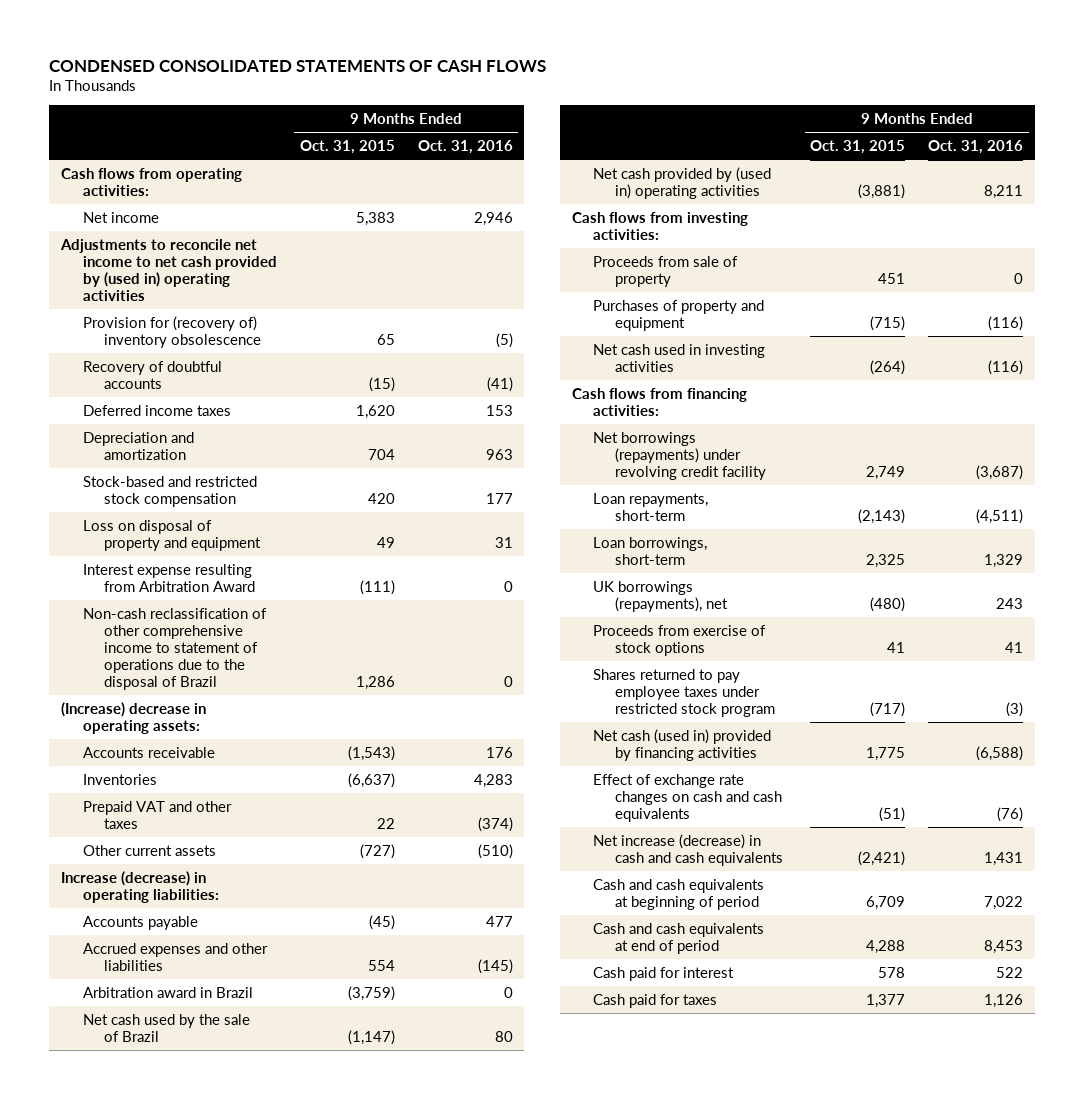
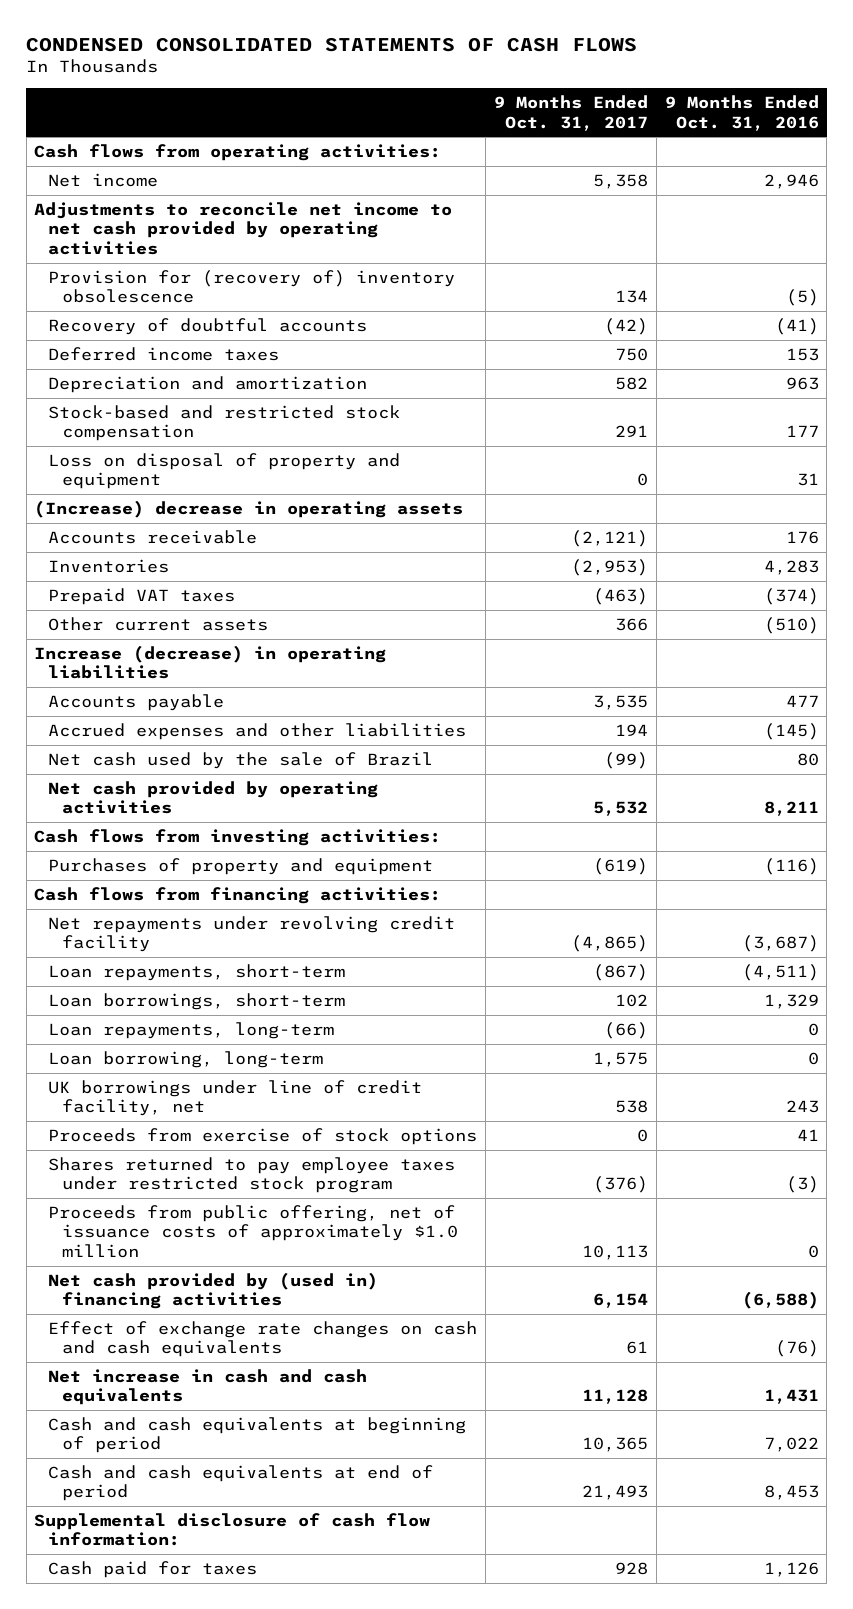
[299,139,395,154] Oct. 31, 2015 -> none
none -> [493,95,648,131] 9 Months Ended Oct. 31, 2017
[59,238,277,302] Adjustments to reconcile net income to net cash provided by (used in) operating activities -> [34,201,453,256] Adjustments to reconcile net income to net cash provided by operating activities
[82,563,256,592] Interest expense resulting from Arbitration Award -> none
[82,607,267,691] Non-cash reclassification of other comprehensive income to statement of operations due to the disposal of Brazil -> none
[60,701,206,734] (Increase) decrease in operating assets: -> [34,499,464,518] (Increase) decrease in operating assets
[82,800,232,829] Prepaid VAT and other taxes -> [48,587,236,605] Prepaid VAT taxes
[60,870,219,903] Increase (decrease) in operating liabilities: -> [34,644,387,680] Increase (decrease) in operating liabilities
[82,986,253,998] Arbitration award in Brazil -> none
[593,166,772,199] Net cash provided by (used in) operating activities -> [48,780,379,815] Net cash provided by operating activities
[593,255,739,287] Proceeds from sale of property -> none
[593,343,766,372] Net cash used in investing activities -> none
[593,431,767,480] Net borrowings (repayments) under revolving credit facility -> [48,915,456,953] Net repayments under revolving credit facility
none -> [48,1021,335,1039] Loan repayments, long-term
none -> [48,1050,324,1068] Loan borrowing, long-term
[593,580,729,612] UK borrowings (repayments), net -> [48,1079,423,1117] UK borrowings under line of credit facility, net
none -> [48,1204,458,1259] Proceeds from public offering, net of issuance costs of approximately $1.0 million
[593,728,772,761] Net cash (used in) provided by financing activities -> [48,1271,379,1310] Net cash provided by (used in) financing activities
[593,833,784,866] Net increase (decrease) in cash and cash equivalents -> [48,1368,368,1406] Net increase in cash and cash equivalents
[593,966,735,981] Cash paid for interest -> none
none -> [34,1512,431,1547] Supplemental disclosure of cash flow information:

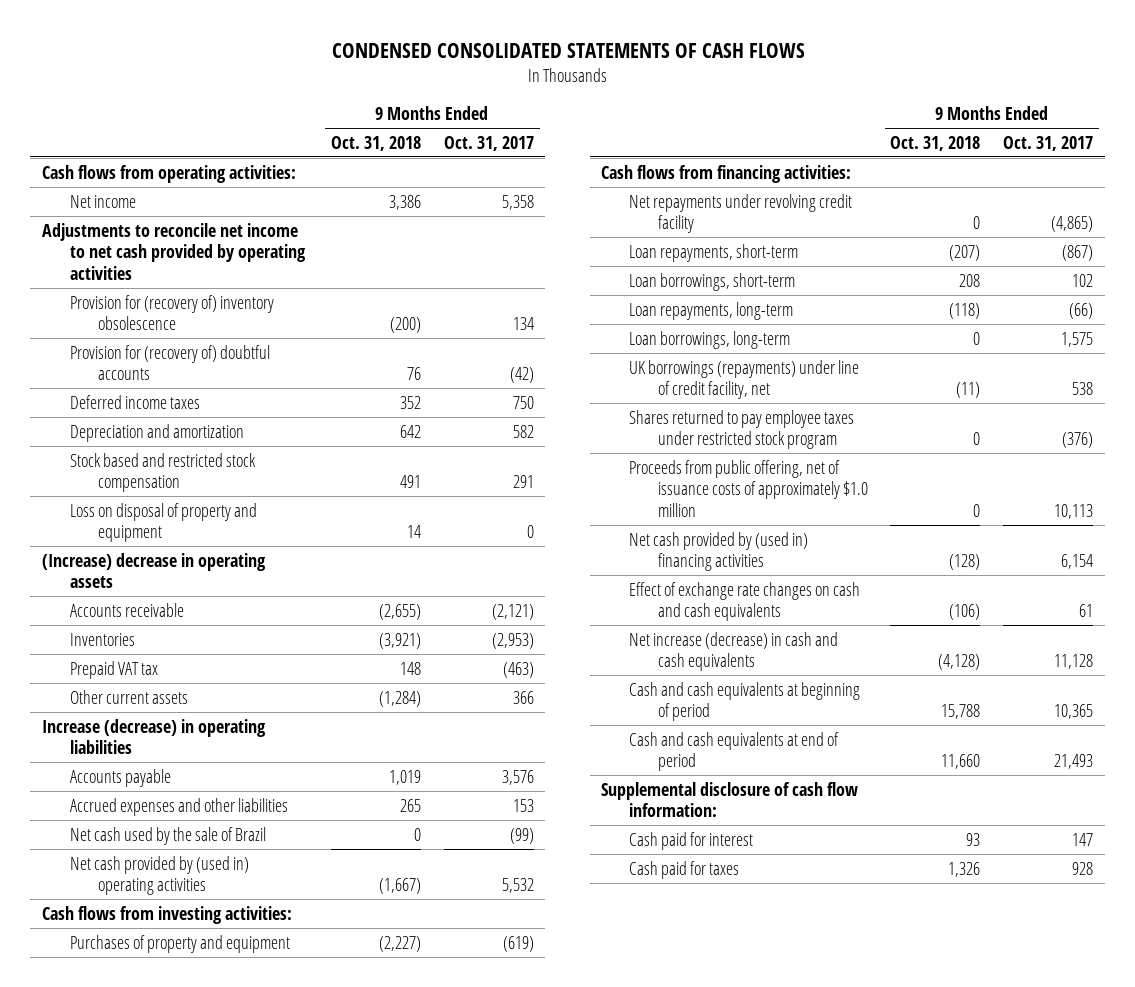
[664,95,819,131] 9 Months Ended Oct. 31, 2016 -> none
none -> [331,135,422,151] Oct. 31, 2018
[48,317,368,335] Recovery of doubtful accounts -> [69,344,270,381] Provision for (recovery of) doubtful accounts
[48,404,401,442] Stock-based and restricted stock compensation -> [69,452,256,493] Stock based and restricted stock compensation
[48,587,236,605] Prepaid VAT taxes -> [69,660,158,679] Prepaid VAT tax
[592,694,648,710] 3,535 -> [501,769,534,785] 3,576
[614,723,648,736] 194 -> [512,798,534,812] 153
[48,780,379,815] Net cash provided by operating activities -> [69,855,249,896] Net cash provided by (used in) operating activities
[48,1127,478,1145] Proceeds from exercise of stock options -> none
[48,1050,324,1068] Loan borrowing, long-term -> [629,330,791,349] Loan borrowings, long-term
[48,1079,423,1117] UK borrowings under line of credit facility, net -> [629,359,860,400] UK borrowings (repayments) under line of credit facility, net
[48,1368,368,1406] Net increase in cash and cash equivalents -> [629,631,839,672] Net increase (decrease) in cash and cash equivalents
none -> [629,831,754,850] Cash paid for interest

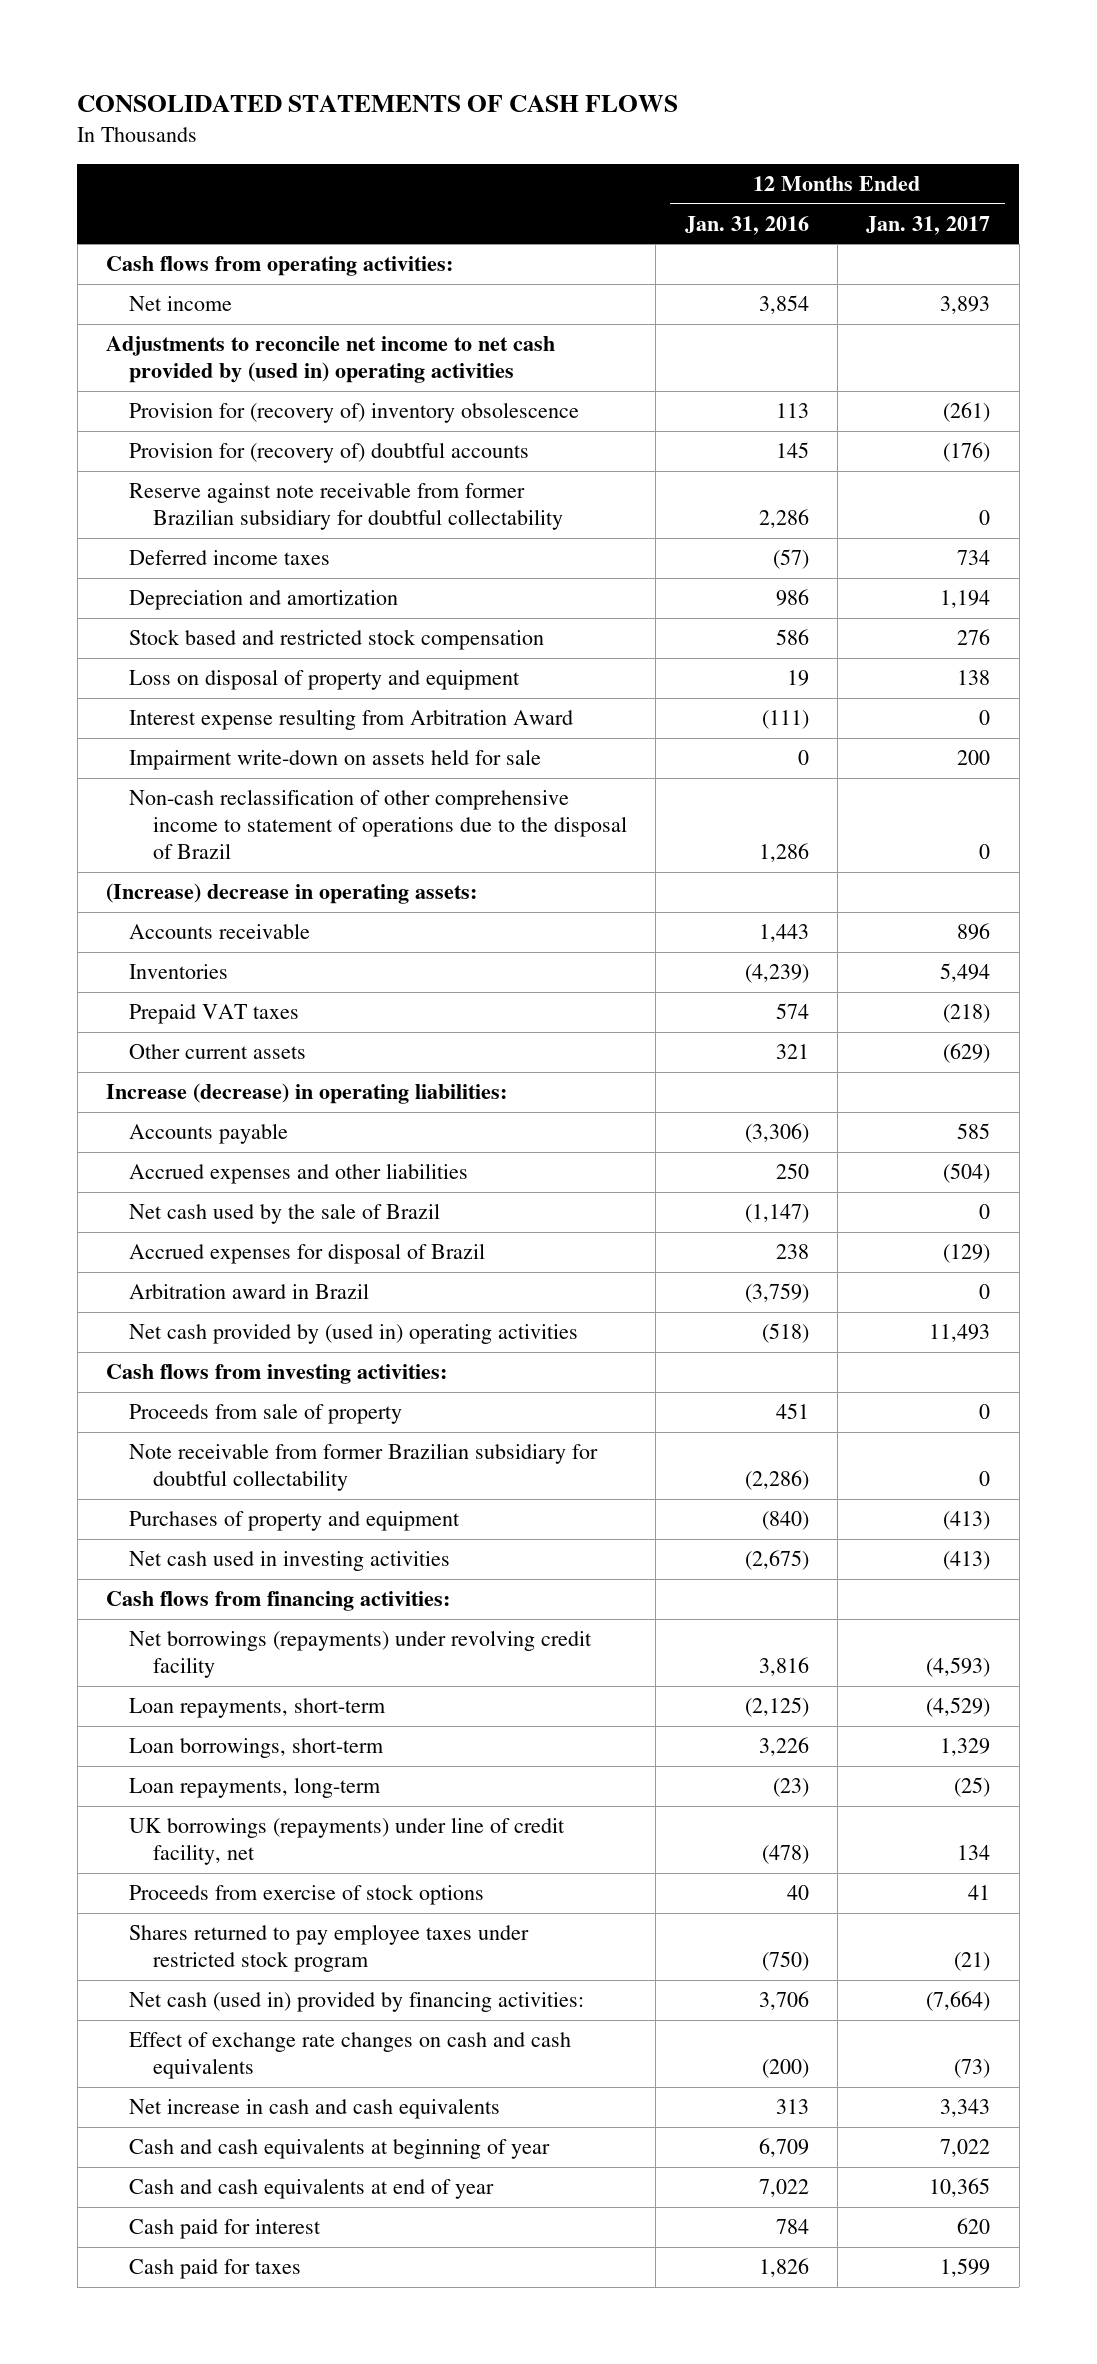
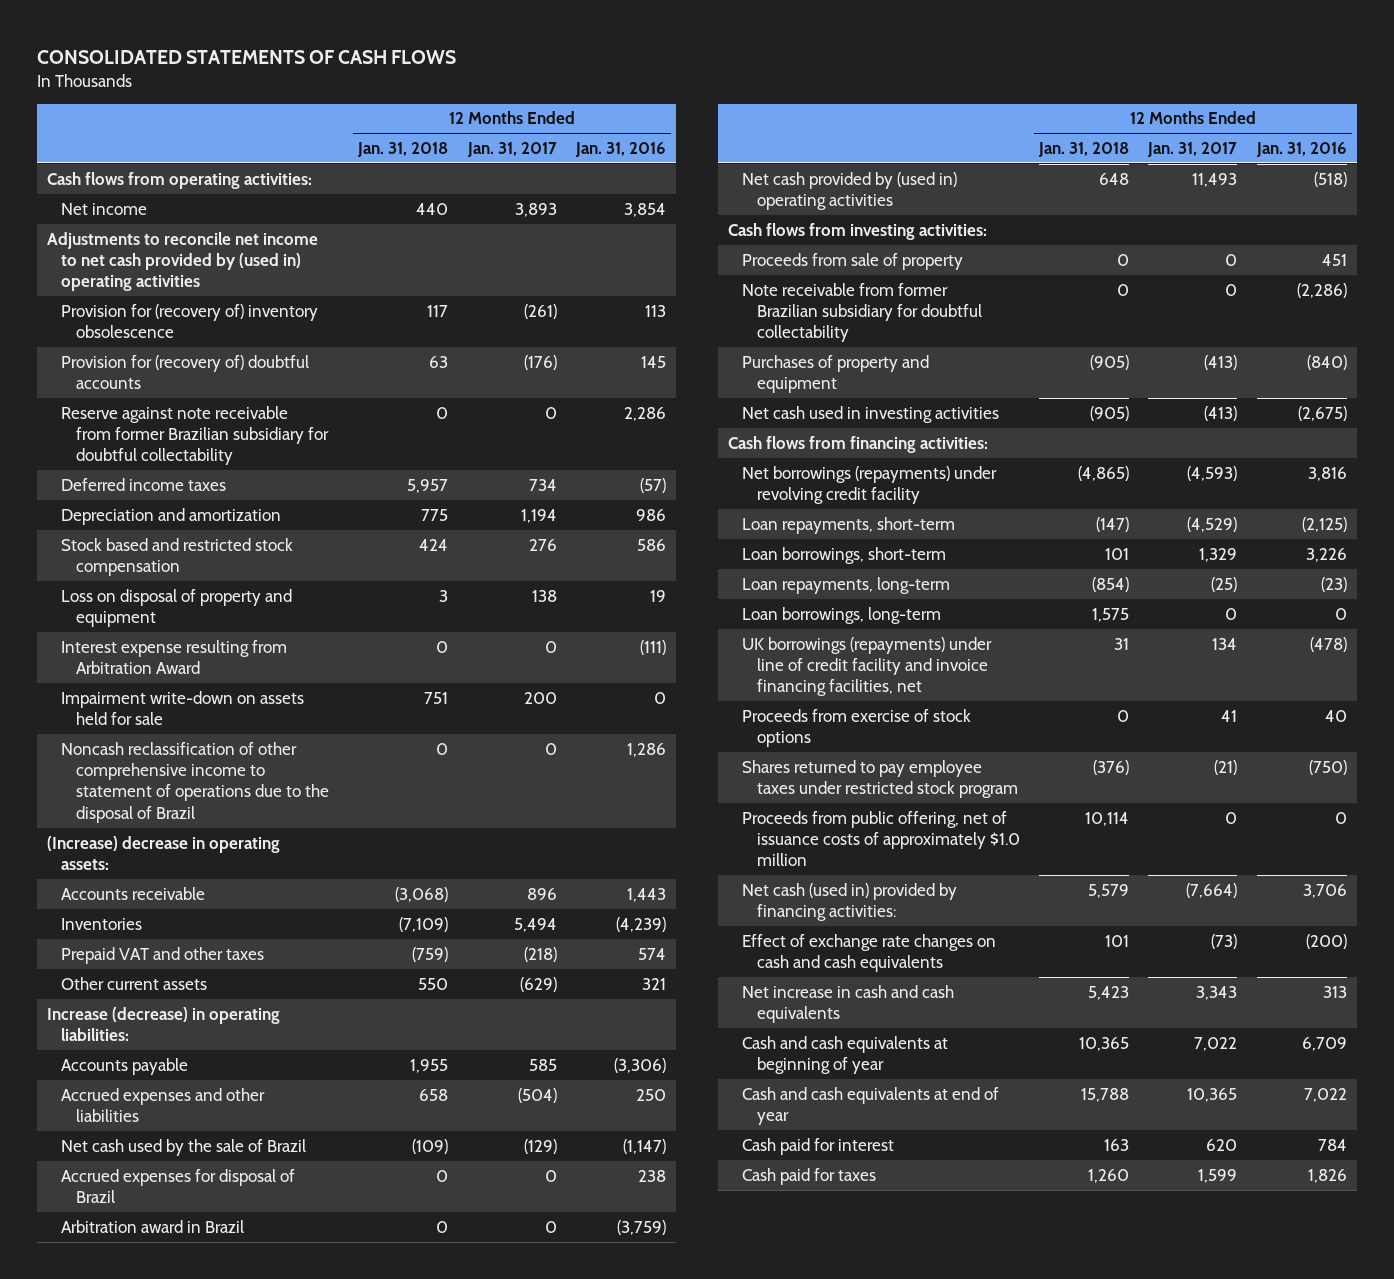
none -> [357,142,449,158] Jan. 31, 2018
[129,789,627,860] Non-cash reclassification of other comprehensive income to statement of operations due to the disposal of Brazil -> [61,741,329,823] Noncash reclassification of other comprehensive income to statement of operations due to the disposal of Brazil
[129,1004,300,1025] Prepaid VAT taxes -> [61,946,265,964] Prepaid VAT and other taxes
[979,1204,991,1220] 0 -> [523,1138,557,1154] (129)
[943,1244,991,1264] (129) -> [544,1169,557,1182] 0
none -> [742,606,942,624] Loan borrowings, long-term
[129,1817,566,1866] UK borrowings (repayments) under line of credit facility, net -> [742,636,993,697] UK borrowings (repayments) under line of credit facility and invoice financing facilities, net
none -> [742,810,1020,867] Proceeds from public offering, net of issuance costs of approximately $1.0 million

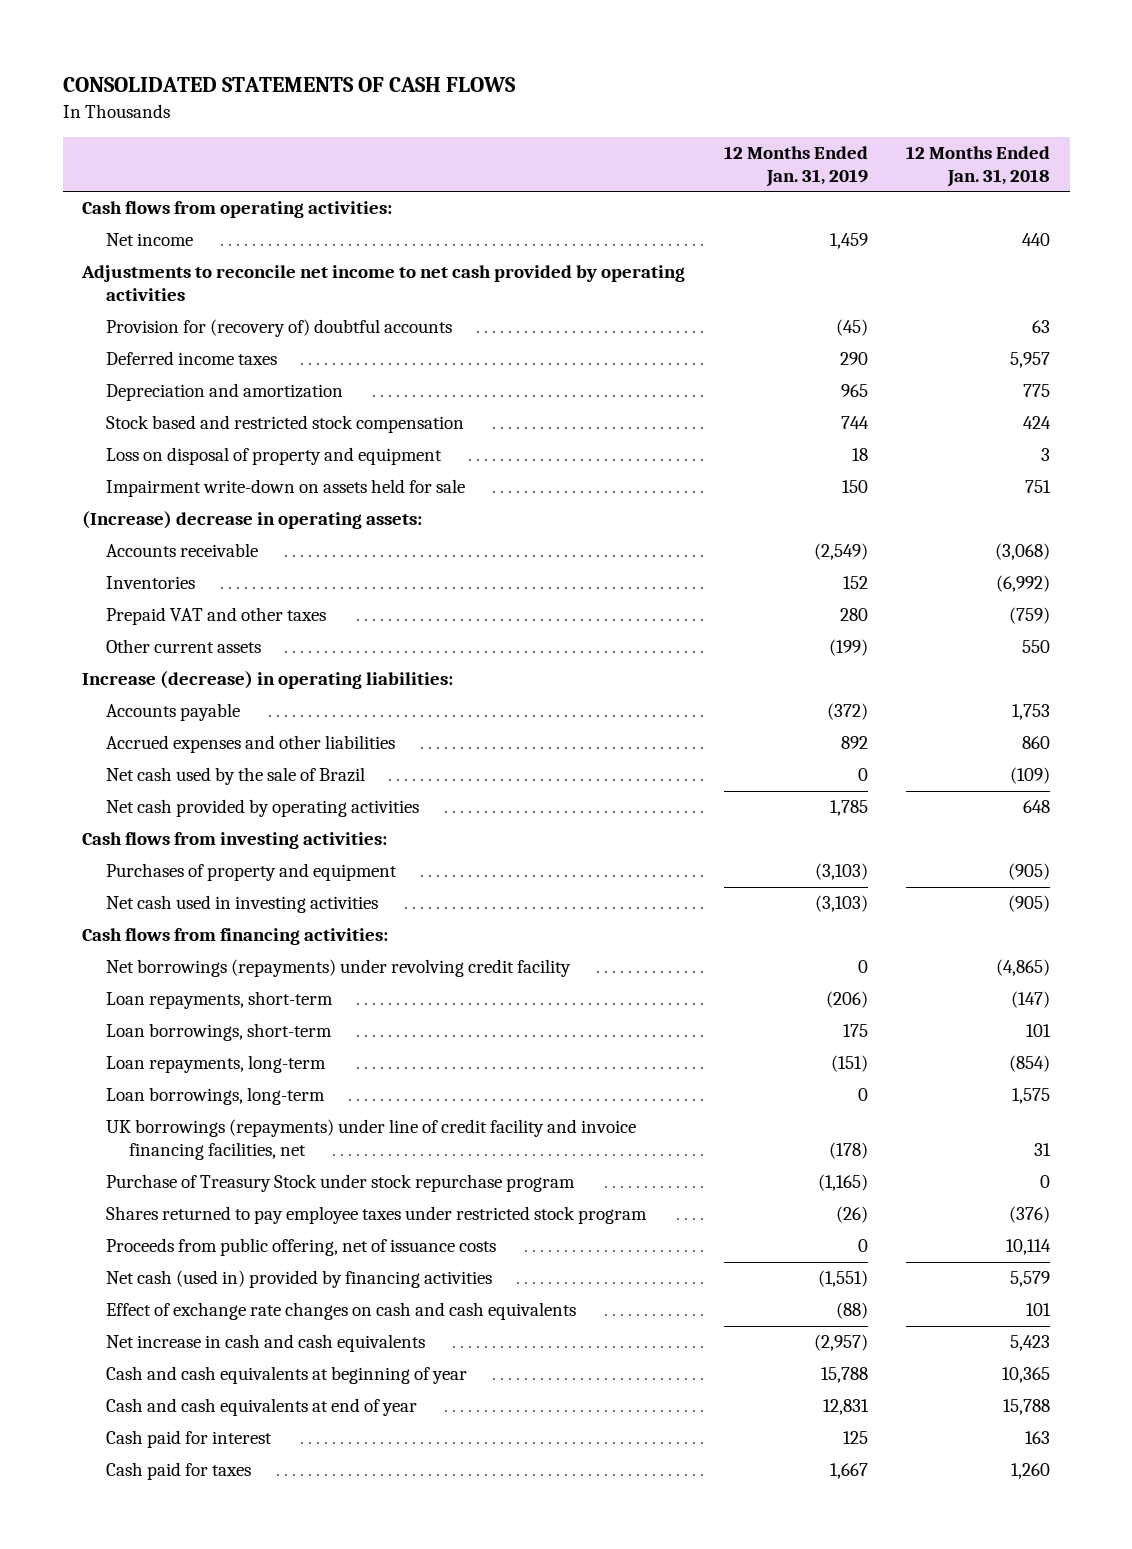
[466,142,557,158] Jan. 31, 2017 -> none
[574,142,666,158] Jan. 31, 2016 -> none
none -> [723,145,868,187] 12 Months Ended Jan. 31, 2019
[61,303,319,339] Provision for (recovery of) inventory obsolescence -> none
[46,231,318,292] Adjustments to reconcile net income to net cash provided by (used in) operating activities -> [80,265,685,302] Adjustments to reconcile net income to net cash provided by operating activities
[61,405,329,466] Reserve against note receivable from former Brazilian subsidiary for doubtful collectability -> none
[61,639,288,675] Interest expense resulting from Arbitration Award -> none
[61,741,329,823] Noncash reclassification of other comprehensive income to statement of operations due to the disposal of Brazil -> none
[399,916,449,932] (7,109) -> [996,575,1051,593] (6,992)
[410,1058,449,1073] 1,955 -> [1012,704,1051,721] 1,753
[419,1088,449,1101] 658 -> [1022,736,1051,750] 860
[61,1168,296,1204] Accrued expenses for disposal of Brazil -> none
[61,1219,245,1233] Arbitration award in Brazil -> none
[742,171,958,211] Net cash provided by (used in) operating activities -> [105,799,419,818] Net cash provided by operating activities
[742,252,964,270] Proceeds from sale of property -> none
[742,282,982,343] Note receivable from former Brazilian subsidiary for doubtful collectability -> none
[742,708,972,748] Proceeds from exercise of stock options -> none
none -> [105,1174,575,1193] Purchase of Treasury Stock under stock repurchase program
[742,810,1020,867] Proceeds from public offering, net of issuance costs of approximately $1.0 million -> [105,1238,496,1257] Proceeds from public offering, net of issuance costs
[742,882,958,922] Net cash (used in) provided by financing activities: -> [105,1270,492,1289] Net cash (used in) provided by financing activities

